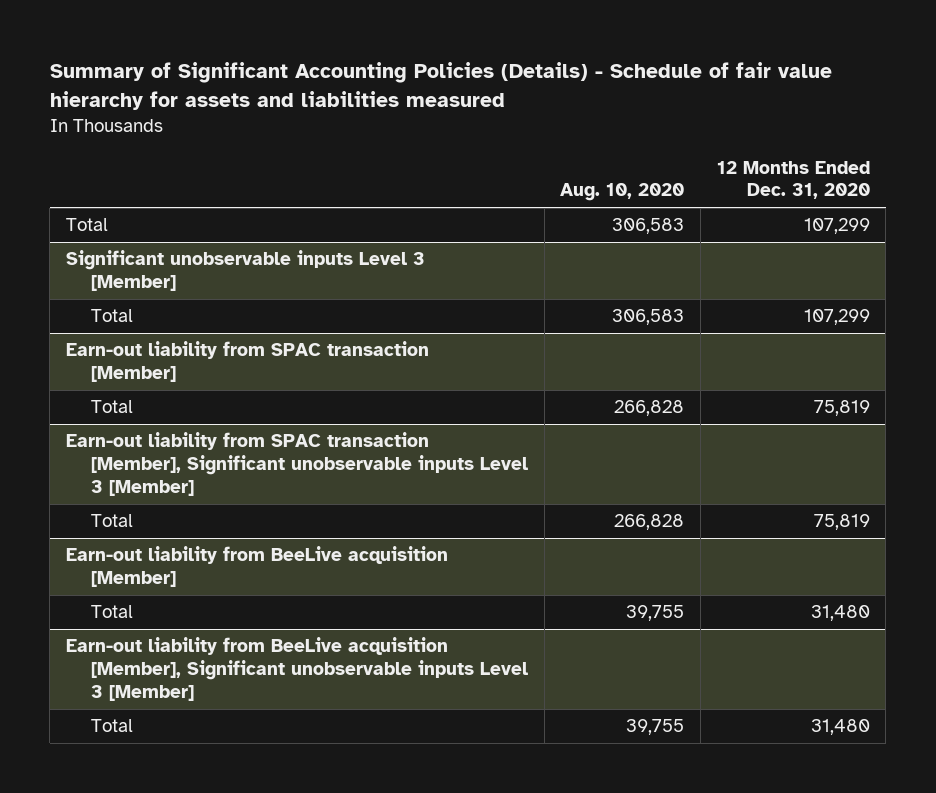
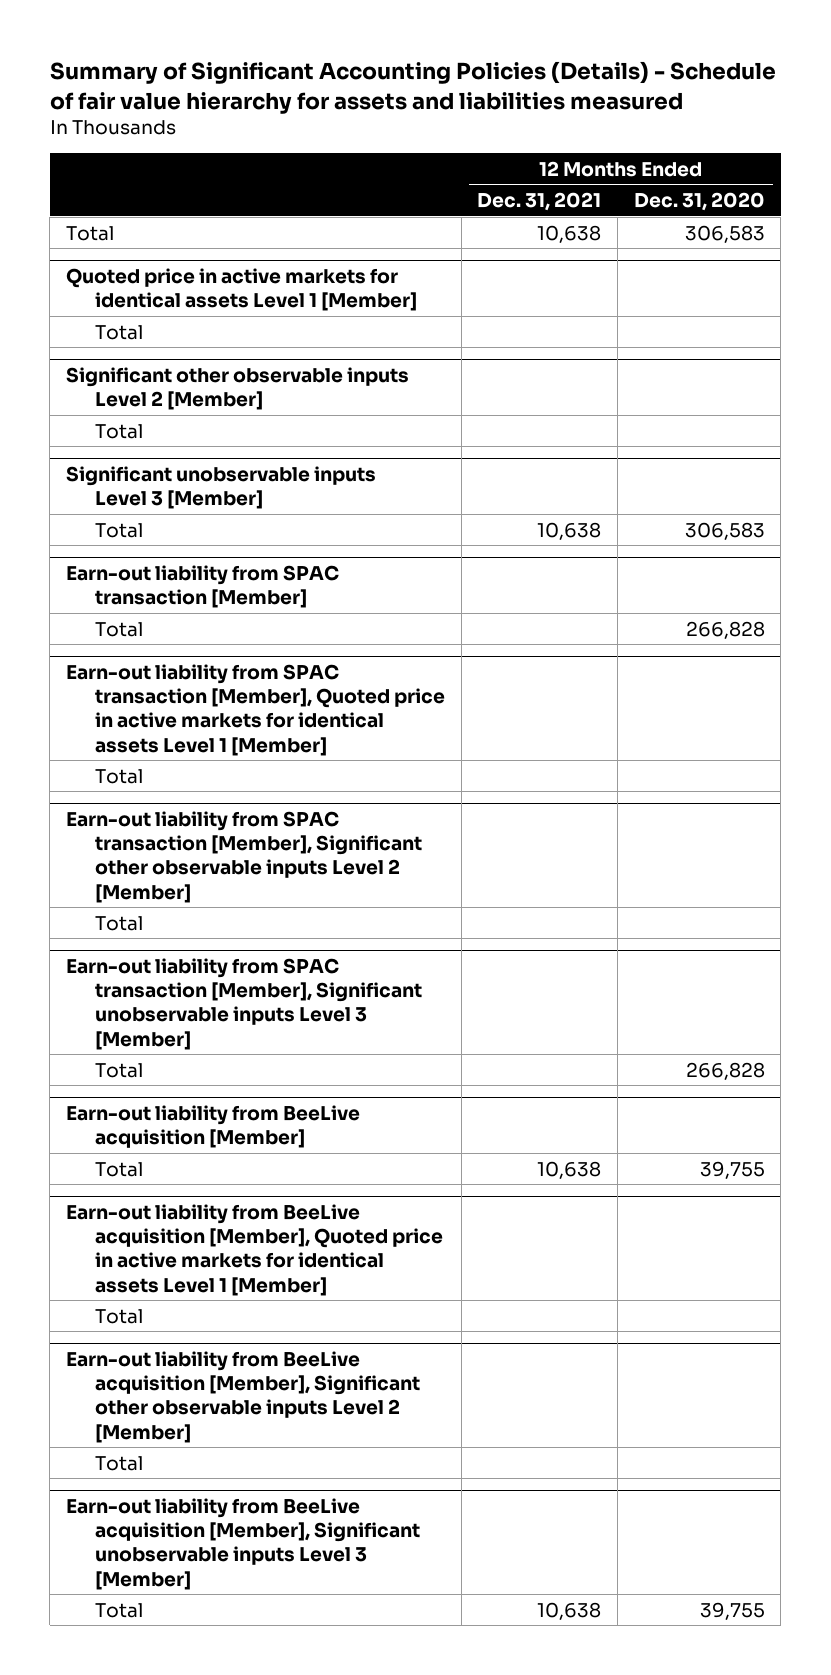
[560,183,685,202] Aug. 10, 2020 -> none
none -> [477,191,602,211] Dec. 31, 2021
[803,218,870,235] 107,299 -> [684,224,765,243] 306,583
none -> [65,267,417,312] Quoted price in active markets for identical assets Level 1 [Member]
none -> [94,324,143,340] Total
none -> [65,366,409,411] Significant other observable inputs Level 2 [Member]
none -> [94,423,143,439] Total
[803,309,870,326] 107,299 -> [684,521,765,540] 306,583
[813,400,870,417] 75,819 -> [685,620,765,639] 266,828
none -> [65,663,445,756] Earn-out liability from SPAC transaction [Member], Quoted price in active markets for identical assets Level 1 [Member]
none -> [94,768,143,784] Total
none -> [65,810,422,903] Earn-out liability from SPAC transaction [Member], Significant other observable inputs Level 2 [Member]
none -> [94,915,143,931] Total
[813,514,870,531] 75,819 -> [685,1061,765,1080] 266,828
[810,605,870,622] 31,480 -> [699,1160,765,1179] 39,755
none -> [65,1203,443,1296] Earn-out liability from BeeLive acquisition [Member], Quoted price in active markets for identical assets Level 1 [Member]
none -> [94,1308,143,1324] Total
none -> [65,1350,420,1443] Earn-out liability from BeeLive acquisition [Member], Significant other observable inputs Level 2 [Member]
none -> [94,1455,143,1471] Total
[810,719,870,736] 31,480 -> [699,1601,765,1620] 39,755

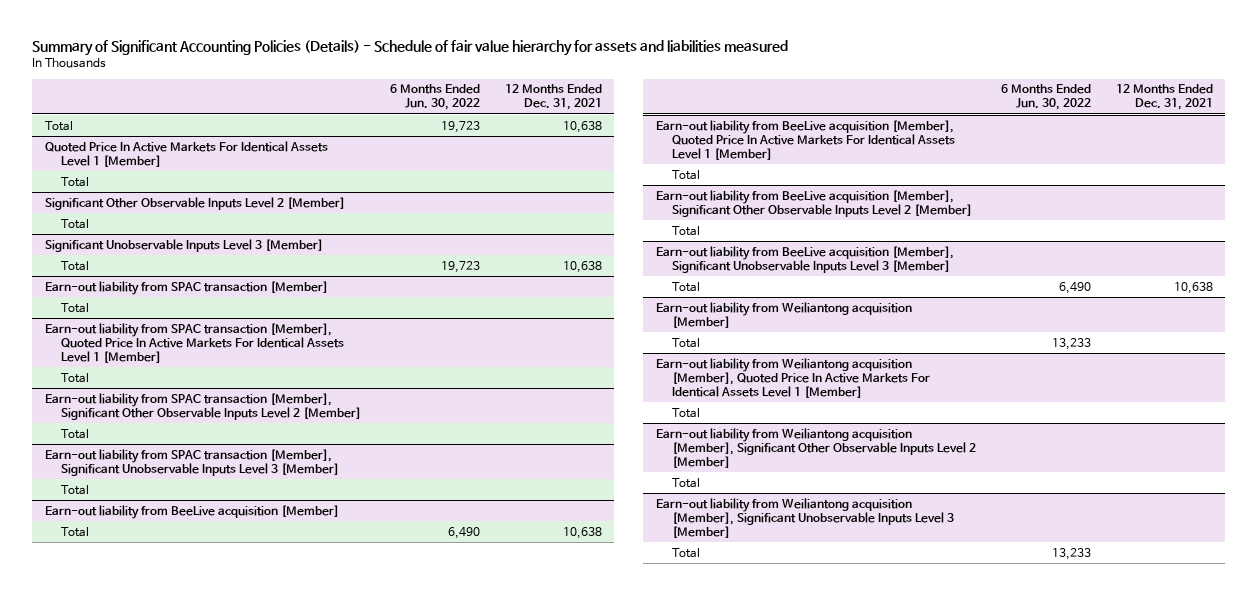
[633,191,765,211] Dec. 31, 2020 -> none
none -> [389,84,480,111] 6 Months Ended Jun. 30, 2022
[65,267,417,312] Quoted price in active markets for identical assets Level 1 [Member] -> [44,140,328,167] Quoted Price In Active Markets For Identical Assets Level 1 [Member]
[65,366,409,411] Significant other observable inputs Level 2 [Member] -> [44,196,345,210] Significant Other Observable Inputs Level 2 [Member]
[65,465,376,510] Significant unobservable inputs Level 3 [Member] -> [44,238,323,252] Significant Unobservable Inputs Level 3 [Member]
[65,663,445,756] Earn-out liability from SPAC transaction [Member], Quoted price in active markets for identical assets Level 1 [Member] -> [44,322,344,363] Earn-out liability from SPAC transaction [Member], Quoted Price In Active Markets For Identical Assets Level 1 [Member]
[65,810,422,903] Earn-out liability from SPAC transaction [Member], Significant other observable inputs Level 2 [Member] -> [44,392,361,420] Earn-out liability from SPAC transaction [Member], Significant Other Observable Inputs Level 2 [Member]
[65,957,422,1050] Earn-out liability from SPAC transaction [Member], Significant unobservable inputs Level 3 [Member] -> [44,448,339,476] Earn-out liability from SPAC transaction [Member], Significant Unobservable Inputs Level 3 [Member]
[65,1203,443,1296] Earn-out liability from BeeLive acquisition [Member], Quoted price in active markets for identical assets Level 1 [Member] -> [655,119,956,160] Earn-out liability from BeeLive acquisition [Member], Quoted Price In Active Markets For Identical Assets Level 1 [Member]
[65,1350,420,1443] Earn-out liability from BeeLive acquisition [Member], Significant other observable inputs Level 2 [Member] -> [655,189,973,217] Earn-out liability from BeeLive acquisition [Member], Significant Other Observable Inputs Level 2 [Member]
[65,1497,420,1590] Earn-out liability from BeeLive acquisition [Member], Significant unobservable inputs Level 3 [Member] -> [655,245,954,273] Earn-out liability from BeeLive acquisition [Member], Significant Unobservable Inputs Level 3 [Member]
none -> [655,301,912,328] Earn-out liability from Weiliantong acquisition [Member]
none -> [672,337,701,348] Total
none -> [655,357,931,398] Earn-out liability from Weiliantong acquisition [Member], Quoted Price In Active Markets For Identical Assets Level 1 [Member]
none -> [672,407,701,418] Total
none -> [655,427,977,468] Earn-out liability from Weiliantong acquisition [Member], Significant Other Observable Inputs Level 2 [Member]
none -> [672,477,701,488] Total
none -> [655,497,955,538] Earn-out liability from Weiliantong acquisition [Member], Significant Unobservable Inputs Level 3 [Member]
none -> [672,547,701,558] Total

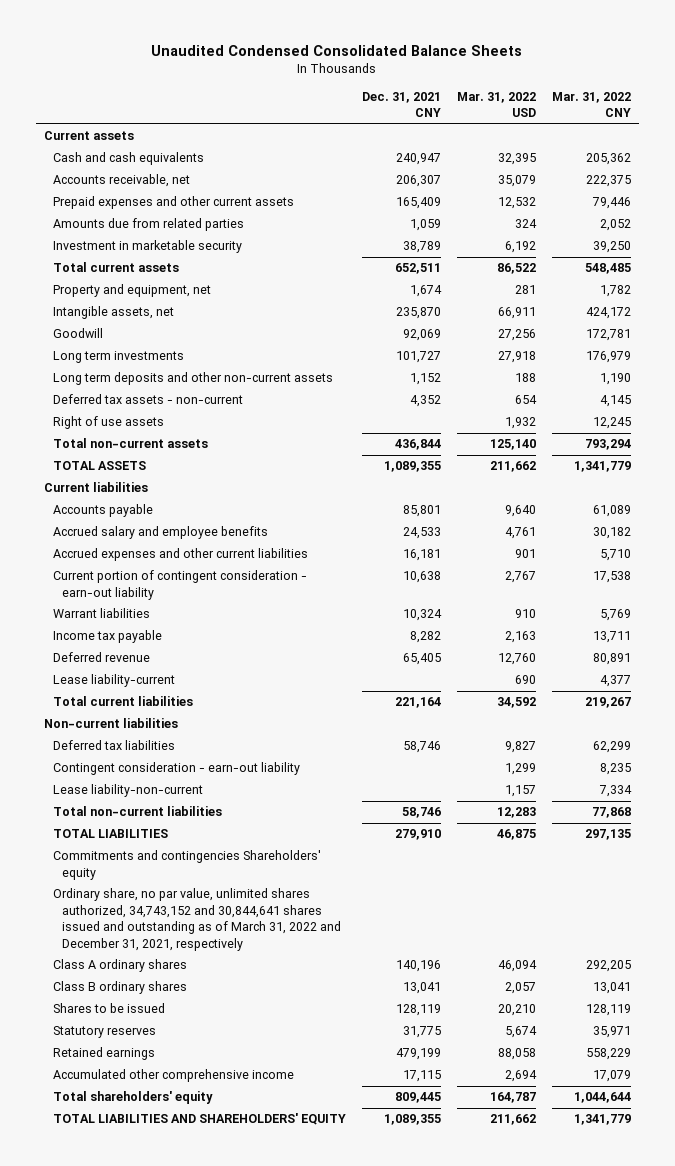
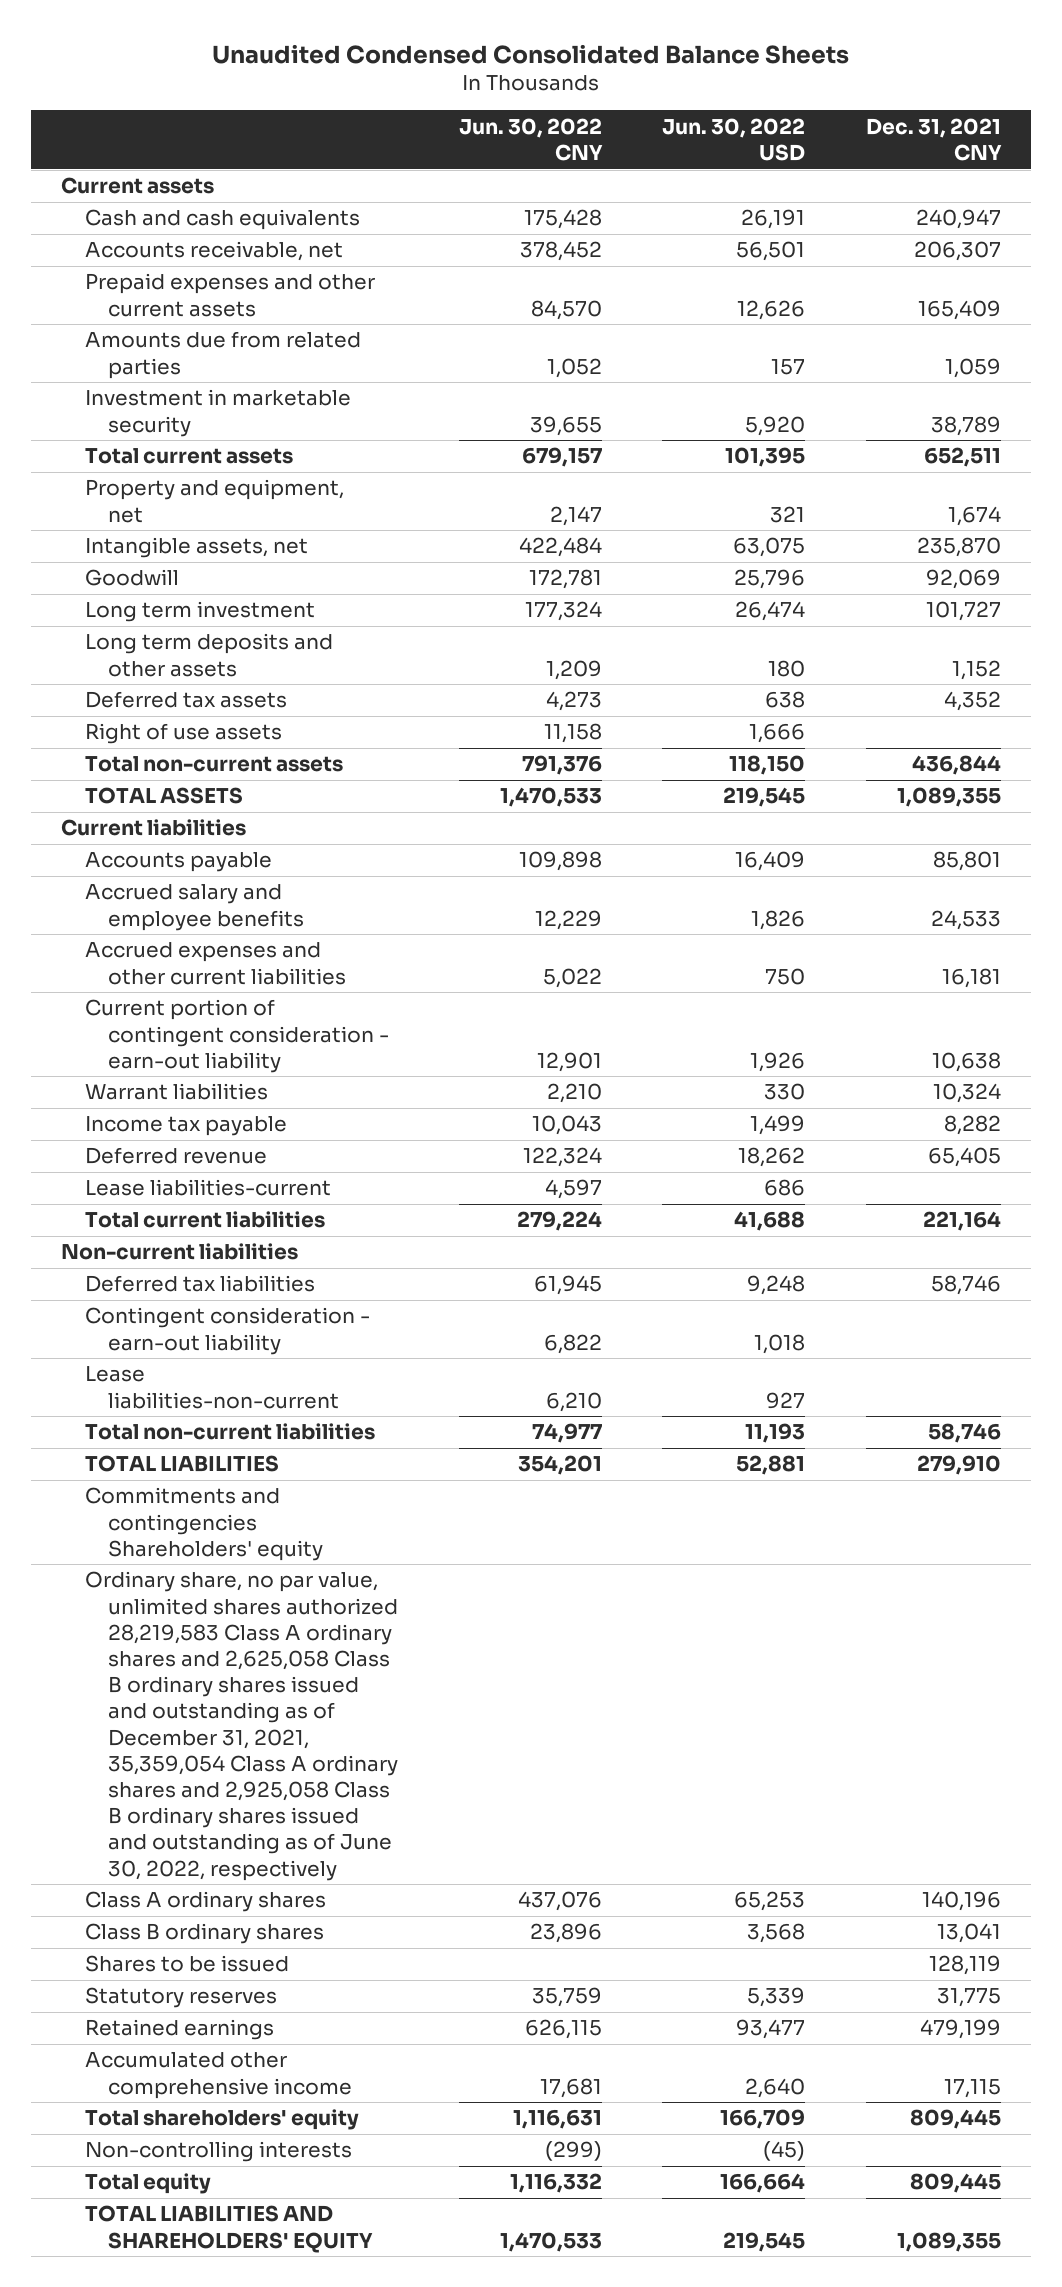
[456,91,536,118] Mar. 31, 2022 USD -> none
[551,91,631,118] Mar. 31, 2022 CNY -> none
none -> [458,117,603,162] Jun. 30, 2022 CNY
none -> [662,117,806,162] Jun. 30, 2022 USD
[53,351,185,364] Long term investments -> [84,601,315,623] Long term investment
[53,372,334,386] Long term deposits and other non-current assets -> [84,633,333,677] Long term deposits and other assets
[53,394,244,405] Deferred tax assets - non-current -> [84,691,287,709] Deferred tax assets
[53,674,176,688] Lease liability-current -> [84,1179,331,1197] Lease liabilities-current
[53,784,204,798] Lease liability-non-current -> [84,1366,340,1409] Lease liabilities-non-current
[53,888,342,951] Ordinary share, no par value, unlimited shares authorized, 34,743,152 and 30,844,641 shares issued and outstanding as of March 31, 2022 and December 31, 2021, respectively -> [84,1571,399,1881] Ordinary share, no par value, unlimited shares authorized 28,219,583 Class A ordinary shares and 2,625,058 Class B ordinary shares issued and outstanding as of December 31, 2021, 35,359,054 Class A ordinary shares and 2,925,058 Class B ordinary shares issued and outstanding as of June 30, 2022, respectively
none -> [84,2141,352,2163] Non-controlling interests
none -> [84,2173,211,2195] Total equity

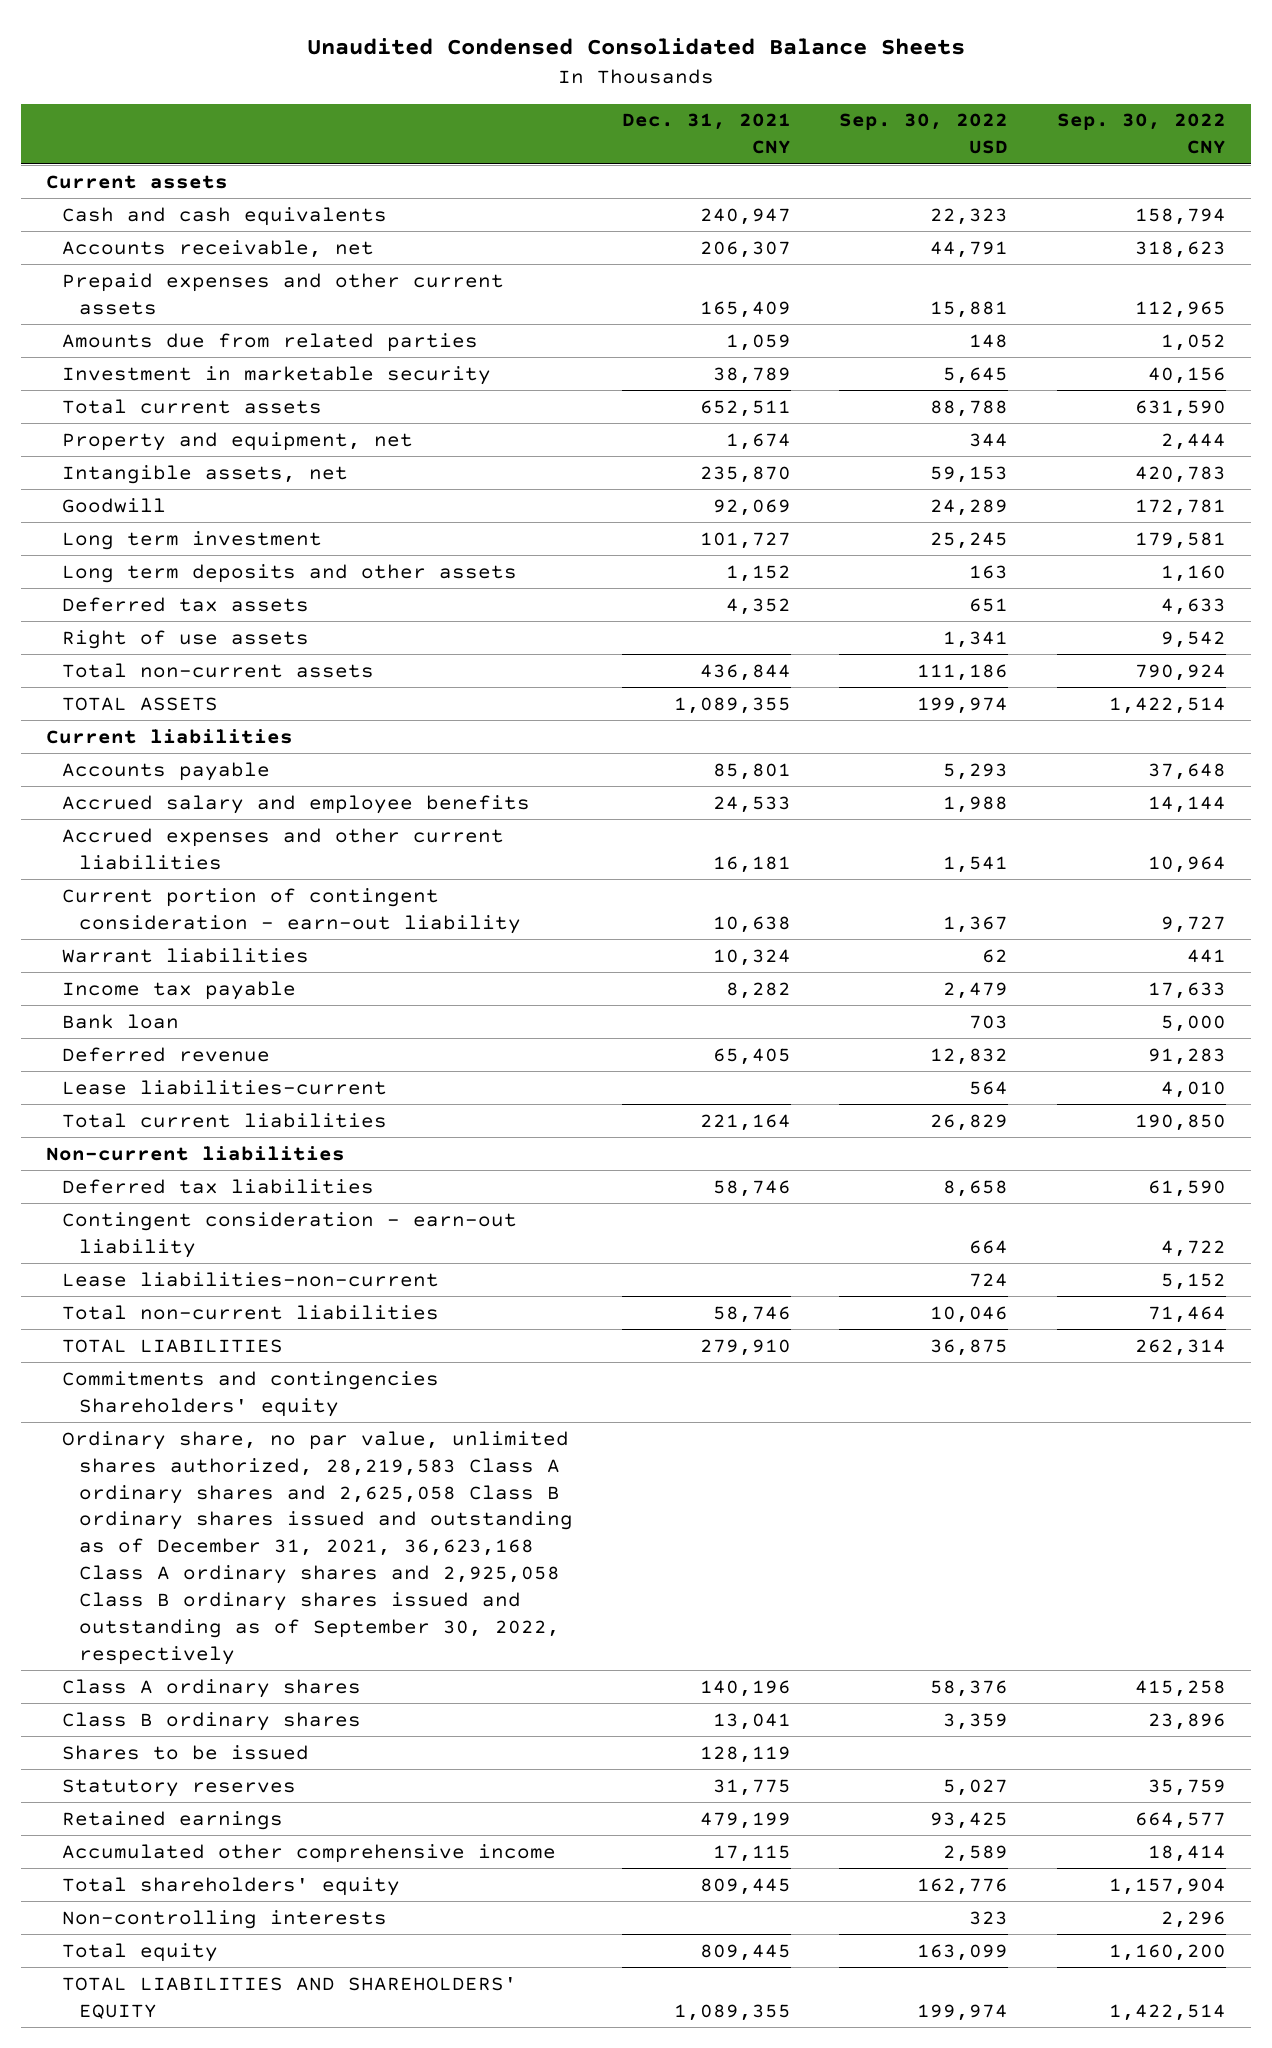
[458,117,603,162] Jun. 30, 2022 CNY -> none
[662,117,806,162] Jun. 30, 2022 USD -> none
none -> [839,113,1009,155] Sep. 30, 2022 USD
none -> [1057,113,1227,155] Sep. 30, 2022 CNY
none -> [62,1013,180,1029] Bank loan
[84,1571,399,1881] Ordinary share, no par value, unlimited shares authorized 28,219,583 Class A ordinary shares and 2,625,058 Class B ordinary shares issued and outstanding as of December 31, 2021, 35,359,054 Class A ordinary shares and 2,925,058 Class B ordinary shares issued and outstanding as of June 30, 2022, respectively -> [62,1430,573,1665] Ordinary share, no par value, unlimited shares authorized, 28,219,583 Class A ordinary shares and 2,625,058 Class B ordinary shares issued and outstanding as of December 31, 2021, 36,623,168 Class A ordinary shares and 2,925,058 Class B ordinary shares issued and outstanding as of September 30, 2022, respectively

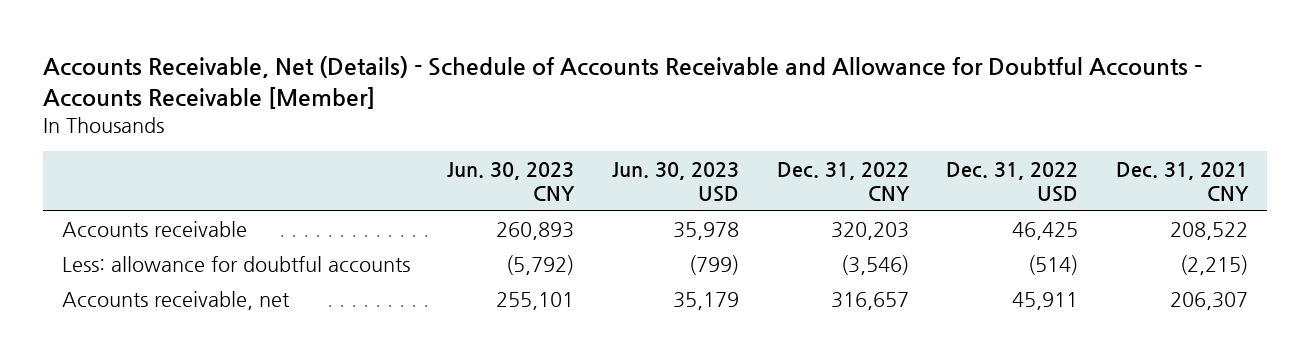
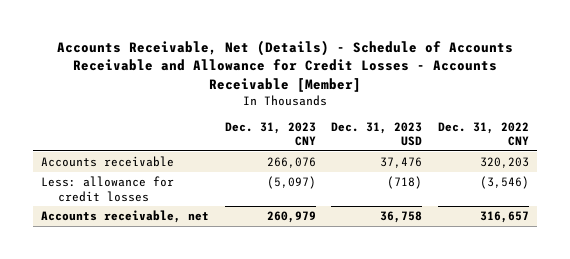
[42,55,1202,109] Accounts Receivable, Net (Details) - Schedule of Accounts Receivable and Allowance for Doubtful Accounts - Accounts Receivable [Member] -> [56,39,513,92] Accounts Receivable, Net (Details) - Schedule of Accounts Receivable and Allowance for Credit Losses - Accounts Receivable [Member]
[447,162,576,201] Jun. 30, 2023 CNY -> none
[611,162,739,202] Jun. 30, 2023 USD -> none
[946,162,1079,202] Dec. 31, 2022 USD -> none
[1115,162,1249,201] Dec. 31, 2021 CNY -> none
none -> [224,121,316,147] Dec. 31, 2023 CNY
none -> [331,121,423,147] Dec. 31, 2023 USD
[61,255,410,272] Less: allowance for doubtful accounts -> [41,175,175,202] Less: allowance for credit losses

